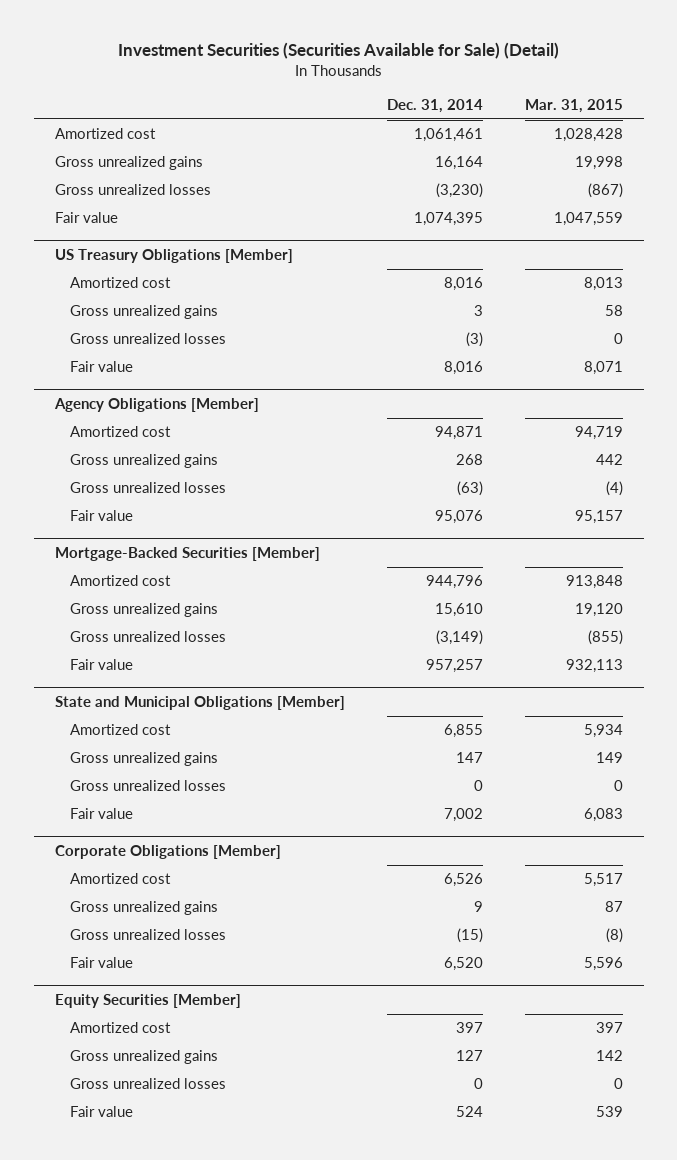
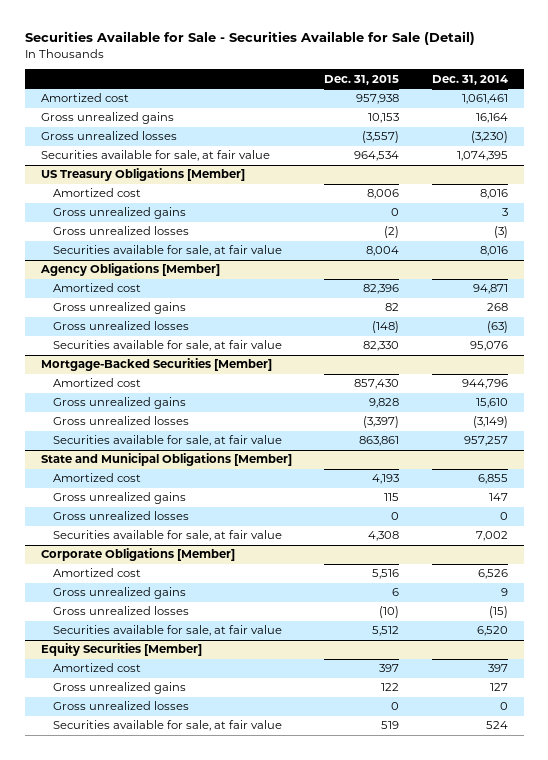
[117,42,559,60] Investment Securities (Securities Available for Sale) (Detail) -> [24,31,475,46] Securities Available for Sale - Securities Available for Sale (Detail)
[524,99,623,114] Mar. 31, 2015 -> none
none -> [324,74,400,85] Dec. 31, 2015
[54,212,118,224] Fair value -> [40,150,270,162] Securities available for sale, at fair value
[69,361,133,373] Fair value -> [53,245,283,257] Securities available for sale, at fair value
[69,510,133,522] Fair value -> [53,340,283,352] Securities available for sale, at fair value
[69,659,133,671] Fair value -> [53,435,283,447] Securities available for sale, at fair value
[69,808,133,820] Fair value -> [53,530,283,542] Securities available for sale, at fair value
[69,957,133,969] Fair value -> [53,625,283,637] Securities available for sale, at fair value
[69,1106,133,1118] Fair value -> [53,720,283,732] Securities available for sale, at fair value

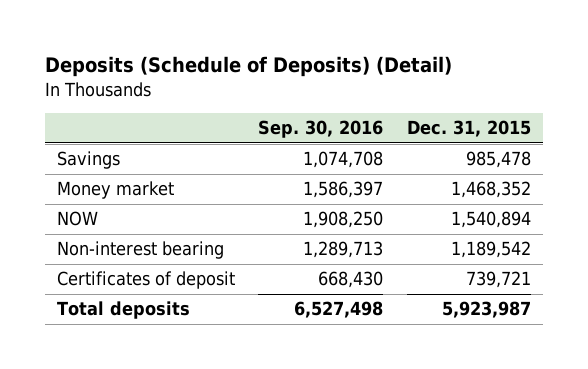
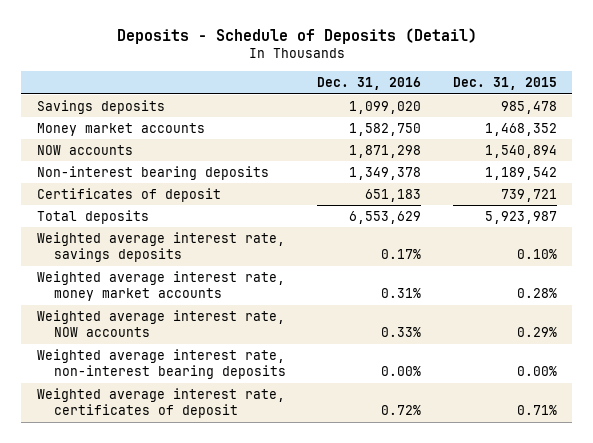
[44,55,452,77] Deposits (Schedule of Deposits) (Detail) -> [116,28,477,45] Deposits - Schedule of Deposits (Detail)
[258,120,384,139] Sep. 30, 2016 -> none
none -> [317,77,422,91] Dec. 31, 2016
[56,151,120,170] Savings -> [36,99,165,114] Savings deposits
[56,181,174,200] Money market -> [36,122,205,136] Money market accounts
[56,211,98,227] NOW -> [36,144,133,155] NOW accounts
[56,241,224,260] Non-interest bearing -> [36,165,269,180] Non-interest bearing deposits
none -> [36,231,285,263] Weighted average interest rate, savings deposits
none -> [36,270,285,302] Weighted average interest rate, money market accounts
none -> [36,309,285,338] Weighted average interest rate, NOW accounts
none -> [36,348,287,380] Weighted average interest rate, non-interest bearing deposits
none -> [36,387,285,419] Weighted average interest rate, certificates of deposit

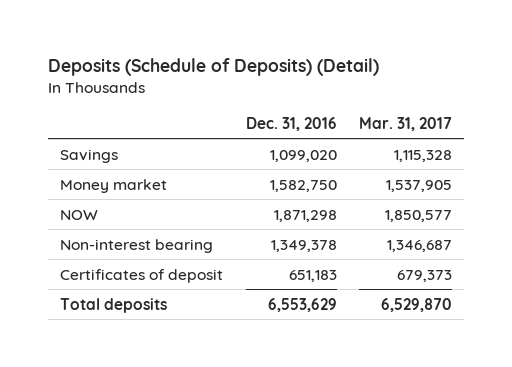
[116,28,477,45] Deposits - Schedule of Deposits (Detail) -> [48,58,380,77] Deposits (Schedule of Deposits) (Detail)
[452,77,557,91] Dec. 31, 2015 -> none
none -> [359,116,453,131] Mar. 31, 2017
[36,99,165,114] Savings deposits -> [59,148,118,163] Savings
[36,122,205,136] Money market accounts -> [59,178,167,193] Money market
[36,144,133,155] NOW accounts -> [59,209,98,220] NOW
[36,165,269,180] Non-interest bearing deposits -> [59,238,213,253] Non-interest bearing
[36,231,285,263] Weighted average interest rate, savings deposits -> none
[36,270,285,302] Weighted average interest rate, money market accounts -> none
[36,309,285,338] Weighted average interest rate, NOW accounts -> none
[36,348,287,380] Weighted average interest rate, non-interest bearing deposits -> none
[36,387,285,419] Weighted average interest rate, certificates of deposit -> none

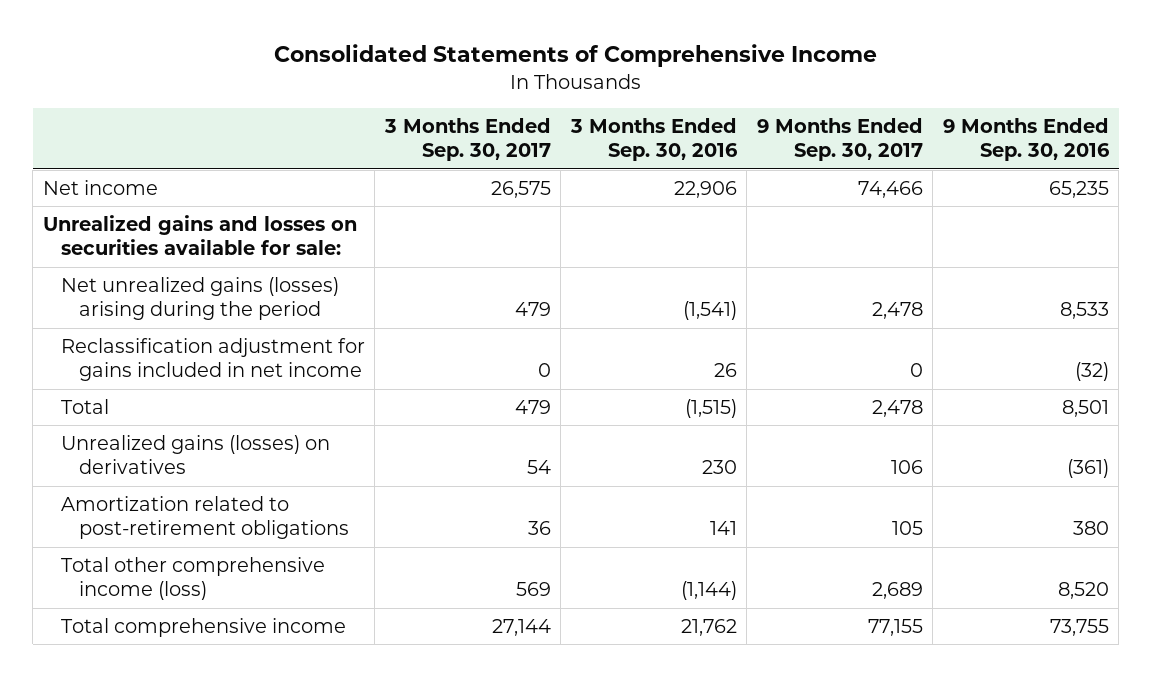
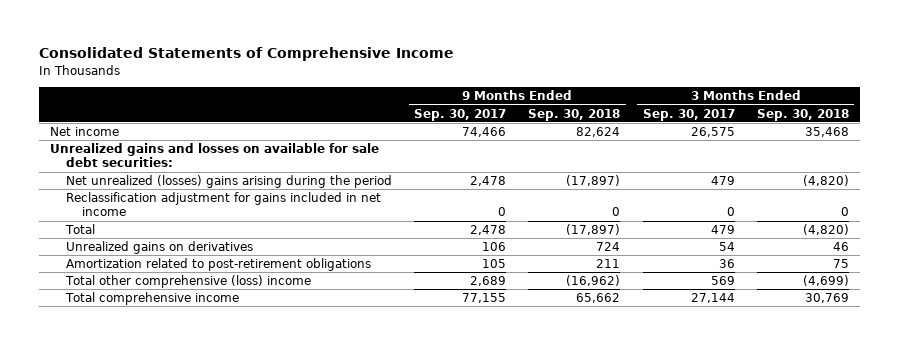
[569,117,738,162] 3 Months Ended Sep. 30, 2016 -> none
[942,117,1110,162] 9 Months Ended Sep. 30, 2016 -> none
none -> [528,108,621,121] Sep. 30, 2018
none -> [756,108,849,121] Sep. 30, 2018
[42,214,357,256] Unrealized gains and losses on securities available for sale: -> [50,143,380,168] Unrealized gains and losses on available for sale debt securities:
[60,276,339,321] Net unrealized gains (losses) arising during the period -> [66,175,393,189] Net unrealized (losses) gains arising during the period
[60,434,330,475] Unrealized gains (losses) on derivatives -> [66,241,254,255] Unrealized gains on derivatives
[60,556,325,601] Total other comprehensive income (loss) -> [65,275,312,289] Total other comprehensive (loss) income

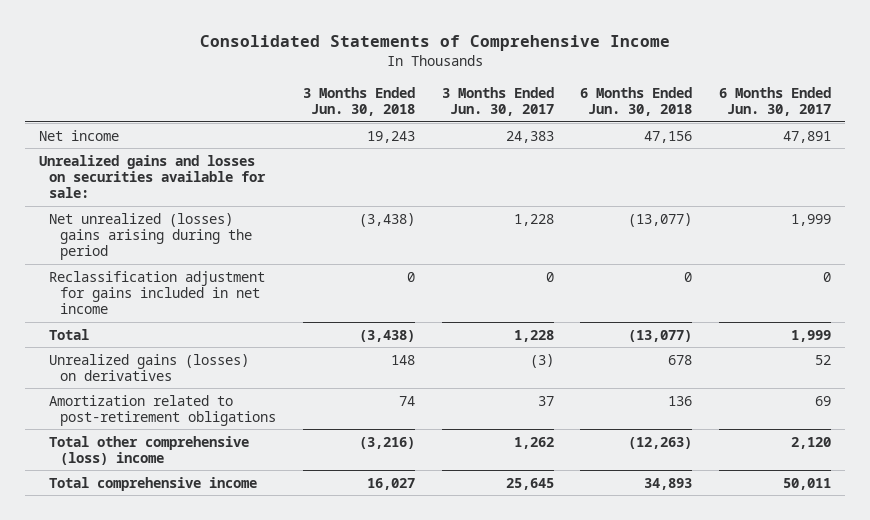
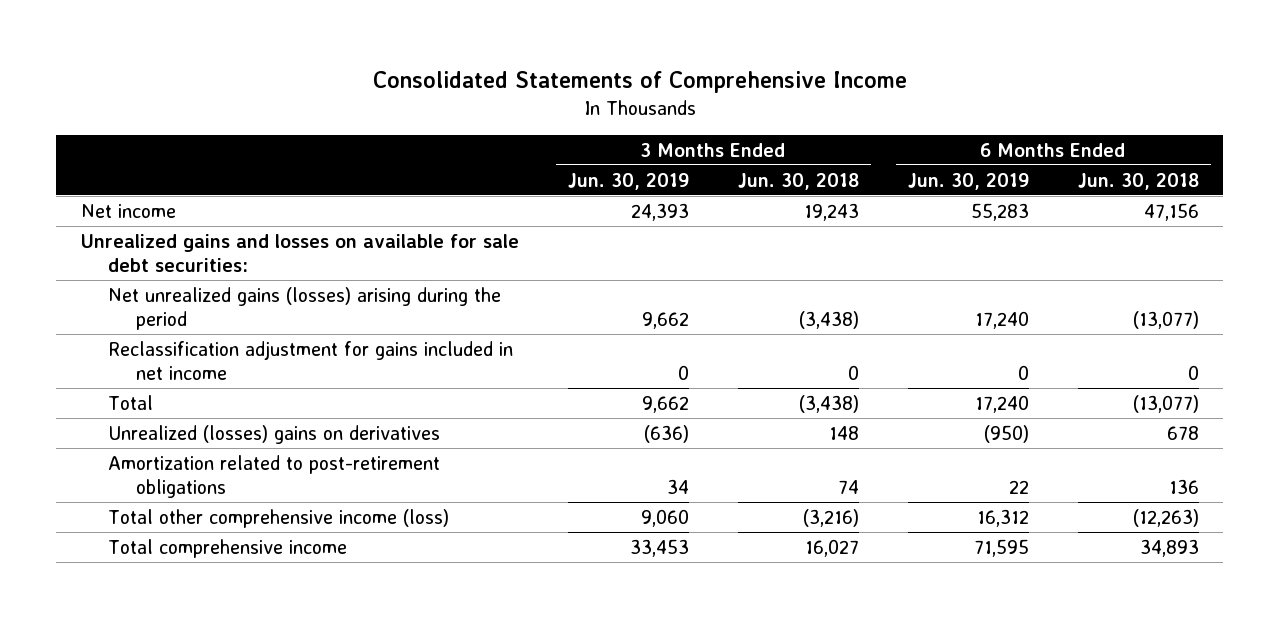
[441,86,554,117] 3 Months Ended Jun. 30, 2017 -> none
[719,86,832,117] 6 Months Ended Jun. 30, 2017 -> none
none -> [567,172,689,190] Jun. 30, 2019
none -> [907,172,1029,190] Jun. 30, 2019
[38,154,267,199] Unrealized gains and losses on securities available for sale: -> [80,233,519,272] Unrealized gains and losses on available for sale debt securities:
[49,212,253,261] Net unrealized (losses) gains arising during the period -> [108,286,502,330] Net unrealized gains (losses) arising during the period
[49,353,250,381] Unrealized gains (losses) on derivatives -> [108,424,441,444] Unrealized (losses) gains on derivatives
[49,435,250,465] Total other comprehensive (loss) income -> [108,508,450,528] Total other comprehensive income (loss)

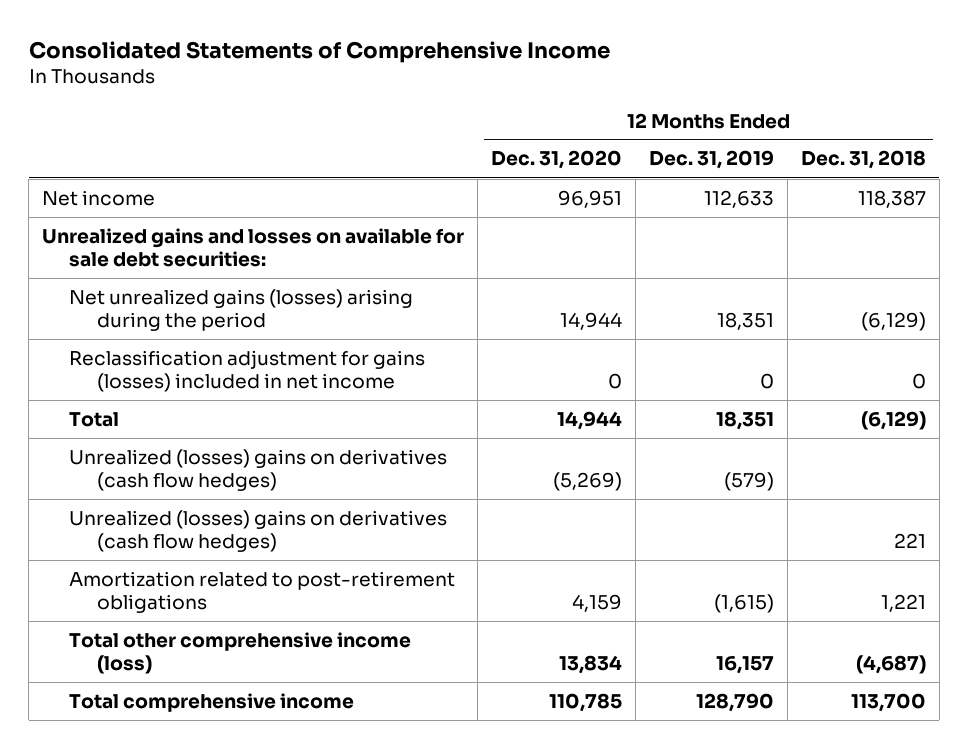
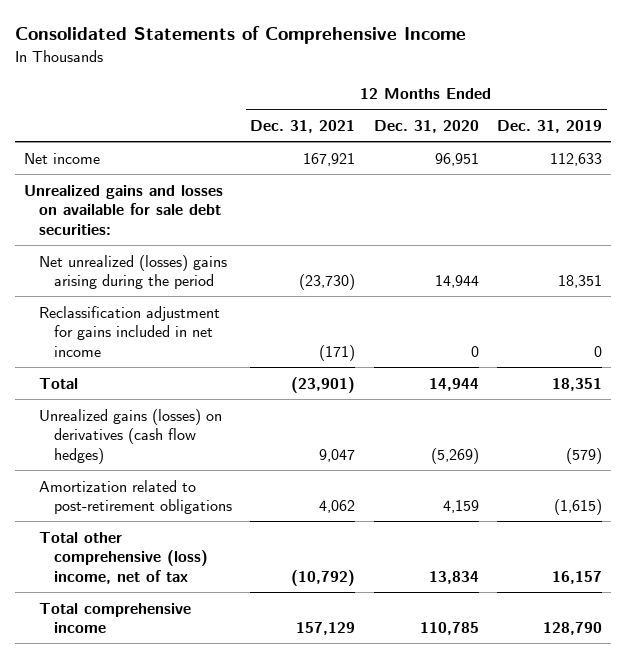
[801,150,927,170] Dec. 31, 2018 -> none
none -> [250,120,356,134] Dec. 31, 2021
[69,288,414,331] Net unrealized gains (losses) arising during the period -> [38,254,227,290] Net unrealized (losses) gains arising during the period
[69,349,426,392] Reclassification adjustment for gains (losses) included in net income -> [38,305,220,357] Reclassification adjustment for gains included in net income
[69,509,448,552] Unrealized (losses) gains on derivatives (cash flow hedges) -> none
[69,448,448,491] Unrealized (losses) gains on derivatives (cash flow hedges) -> [38,408,222,464] Unrealized gains (losses) on derivatives (cash flow hedges)
[69,631,412,674] Total other comprehensive income (loss) -> [38,531,209,584] Total other comprehensive (loss) income, net of tax

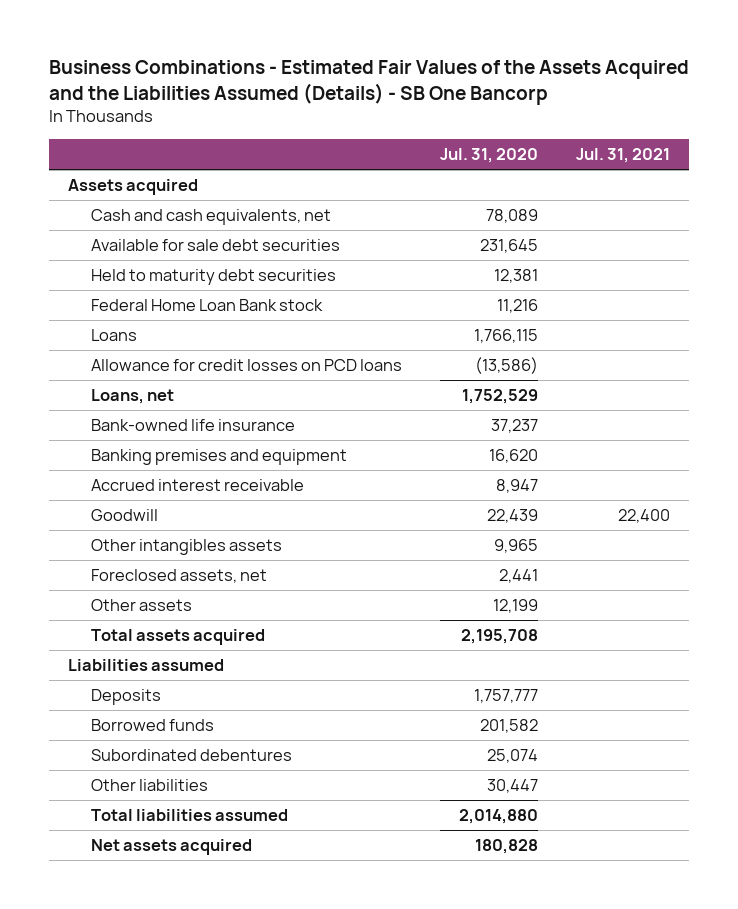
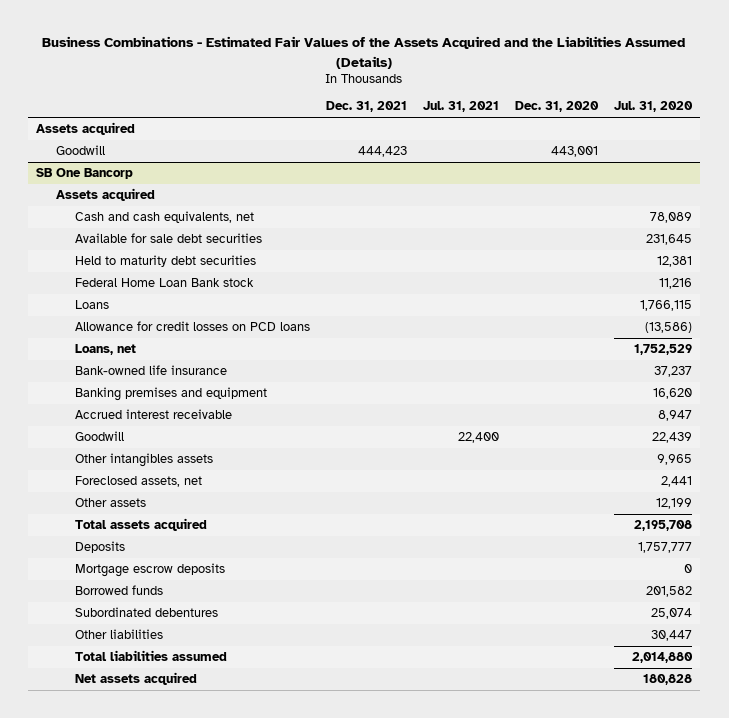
[48,60,689,106] Business Combinations - Estimated Fair Values of the Assets Acquired and the Liabilities Assumed (Details) - SB One Bancorp -> [42,36,686,69] Business Combinations - Estimated Fair Values of the Assets Acquired and the Liabilities Assumed (Details)
none -> [325,101,407,113] Dec. 31, 2021
none -> [515,101,600,113] Dec. 31, 2020
none -> [55,144,105,155] Goodwill
none -> [36,167,134,179] SB One Bancorp
none -> [55,187,155,201] Assets acquired
[67,659,224,672] Liabilities assumed -> none
none -> [74,562,225,577] Mortgage escrow deposits

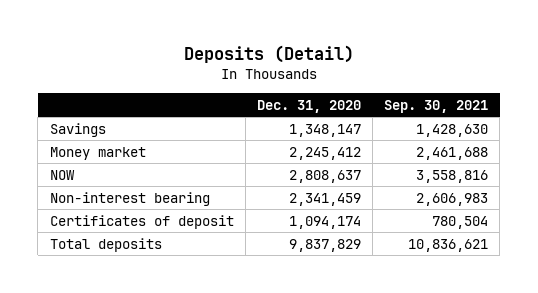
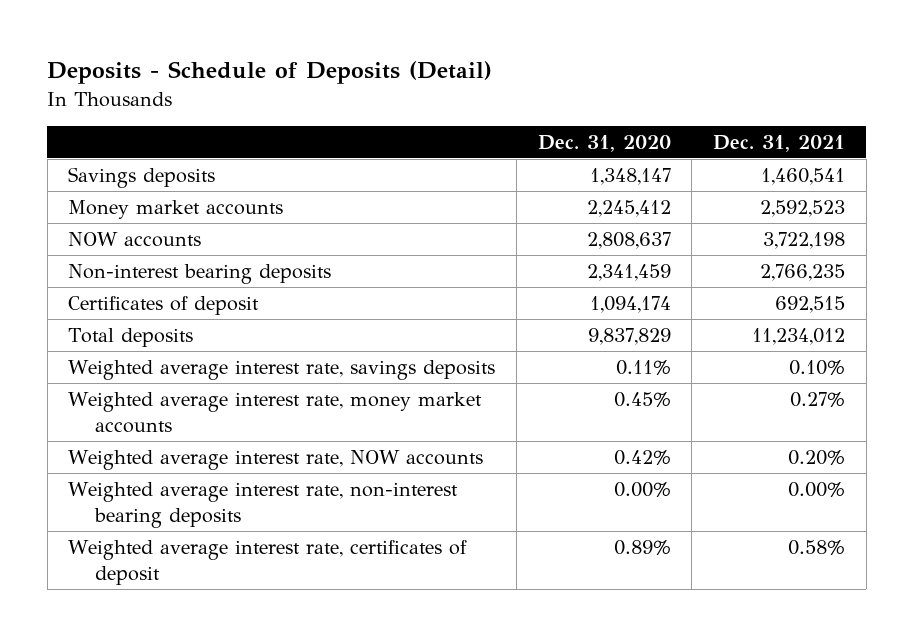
[183,45,354,64] Deposits (Detail) -> [47,61,493,85] Deposits - Schedule of Deposits (Detail)
[384,100,489,114] Sep. 30, 2021 -> none
none -> [713,134,846,152] Dec. 31, 2021
[49,122,106,137] Savings -> [68,166,216,188] Savings deposits
[49,146,146,160] Money market -> [68,199,284,219] Money market accounts
[49,169,75,180] NOW -> [68,231,202,247] NOW accounts
[49,191,210,206] Non-interest bearing -> [68,263,332,284] Non-interest bearing deposits
none -> [68,359,496,380] Weighted average interest rate, savings deposits
none -> [68,391,483,433] Weighted average interest rate, money market accounts
none -> [68,449,484,470] Weighted average interest rate, NOW accounts
none -> [68,481,459,528] Weighted average interest rate, non-interest bearing deposits
none -> [68,539,468,585] Weighted average interest rate, certificates of deposit

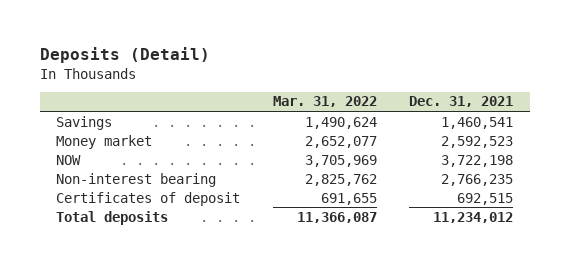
[47,61,493,85] Deposits - Schedule of Deposits (Detail) -> [39,47,210,64] Deposits (Detail)
[537,134,671,152] Dec. 31, 2020 -> none
none -> [272,96,377,108] Mar. 31, 2022
[68,166,216,188] Savings deposits -> [55,115,112,130] Savings
[68,199,284,219] Money market accounts -> [55,134,152,149] Money market
[68,231,202,247] NOW accounts -> [55,154,81,165] NOW
[68,263,332,284] Non-interest bearing deposits -> [55,172,216,187] Non-interest bearing
[68,359,496,380] Weighted average interest rate, savings deposits -> none
[68,391,483,433] Weighted average interest rate, money market accounts -> none
[68,449,484,470] Weighted average interest rate, NOW accounts -> none
[68,481,459,528] Weighted average interest rate, non-interest bearing deposits -> none
[68,539,468,585] Weighted average interest rate, certificates of deposit -> none

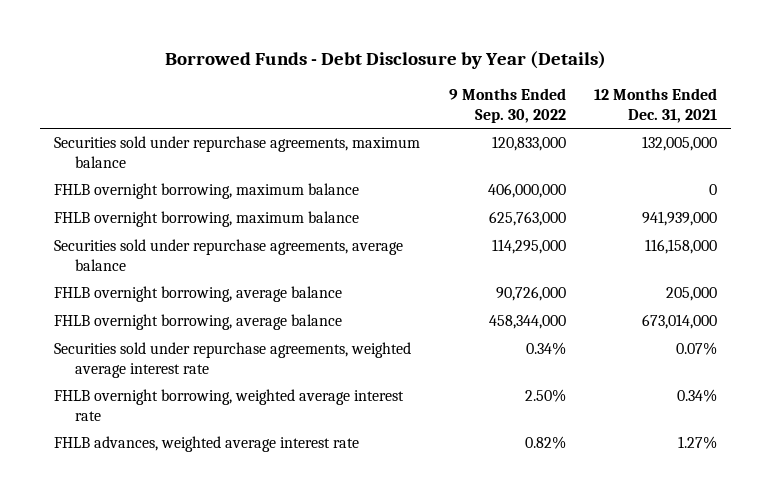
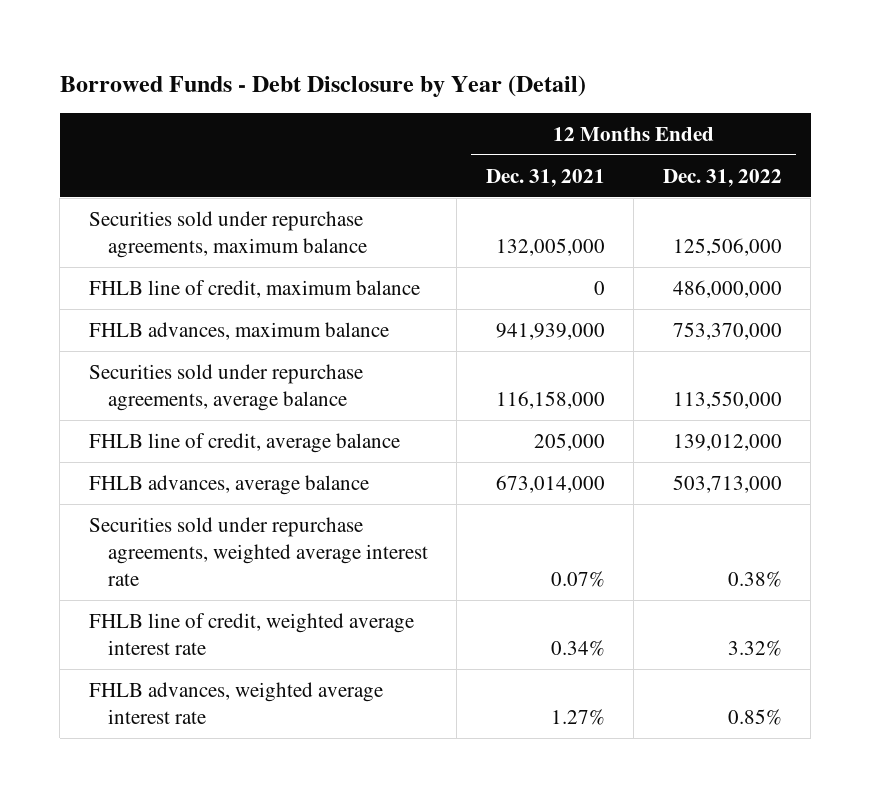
[164,50,606,69] Borrowed Funds - Debt Disclosure by Year (Details) -> [59,74,586,97] Borrowed Funds - Debt Disclosure by Year (Detail)
[448,88,566,123] 9 Months Ended Sep. 30, 2022 -> none
none -> [662,168,782,187] Dec. 31, 2022
[54,183,360,200] FHLB overnight borrowing, maximum balance -> [88,279,420,298] FHLB line of credit, maximum balance
[54,211,360,228] FHLB overnight borrowing, maximum balance -> [88,321,389,340] FHLB advances, maximum balance
[54,286,343,303] FHLB overnight borrowing, average balance -> [88,432,400,453] FHLB line of credit, average balance
[54,314,343,331] FHLB overnight borrowing, average balance -> [88,474,369,495] FHLB advances, average balance
[54,389,405,421] FHLB overnight borrowing, weighted average interest rate -> [88,612,414,655] FHLB line of credit, weighted average interest rate

